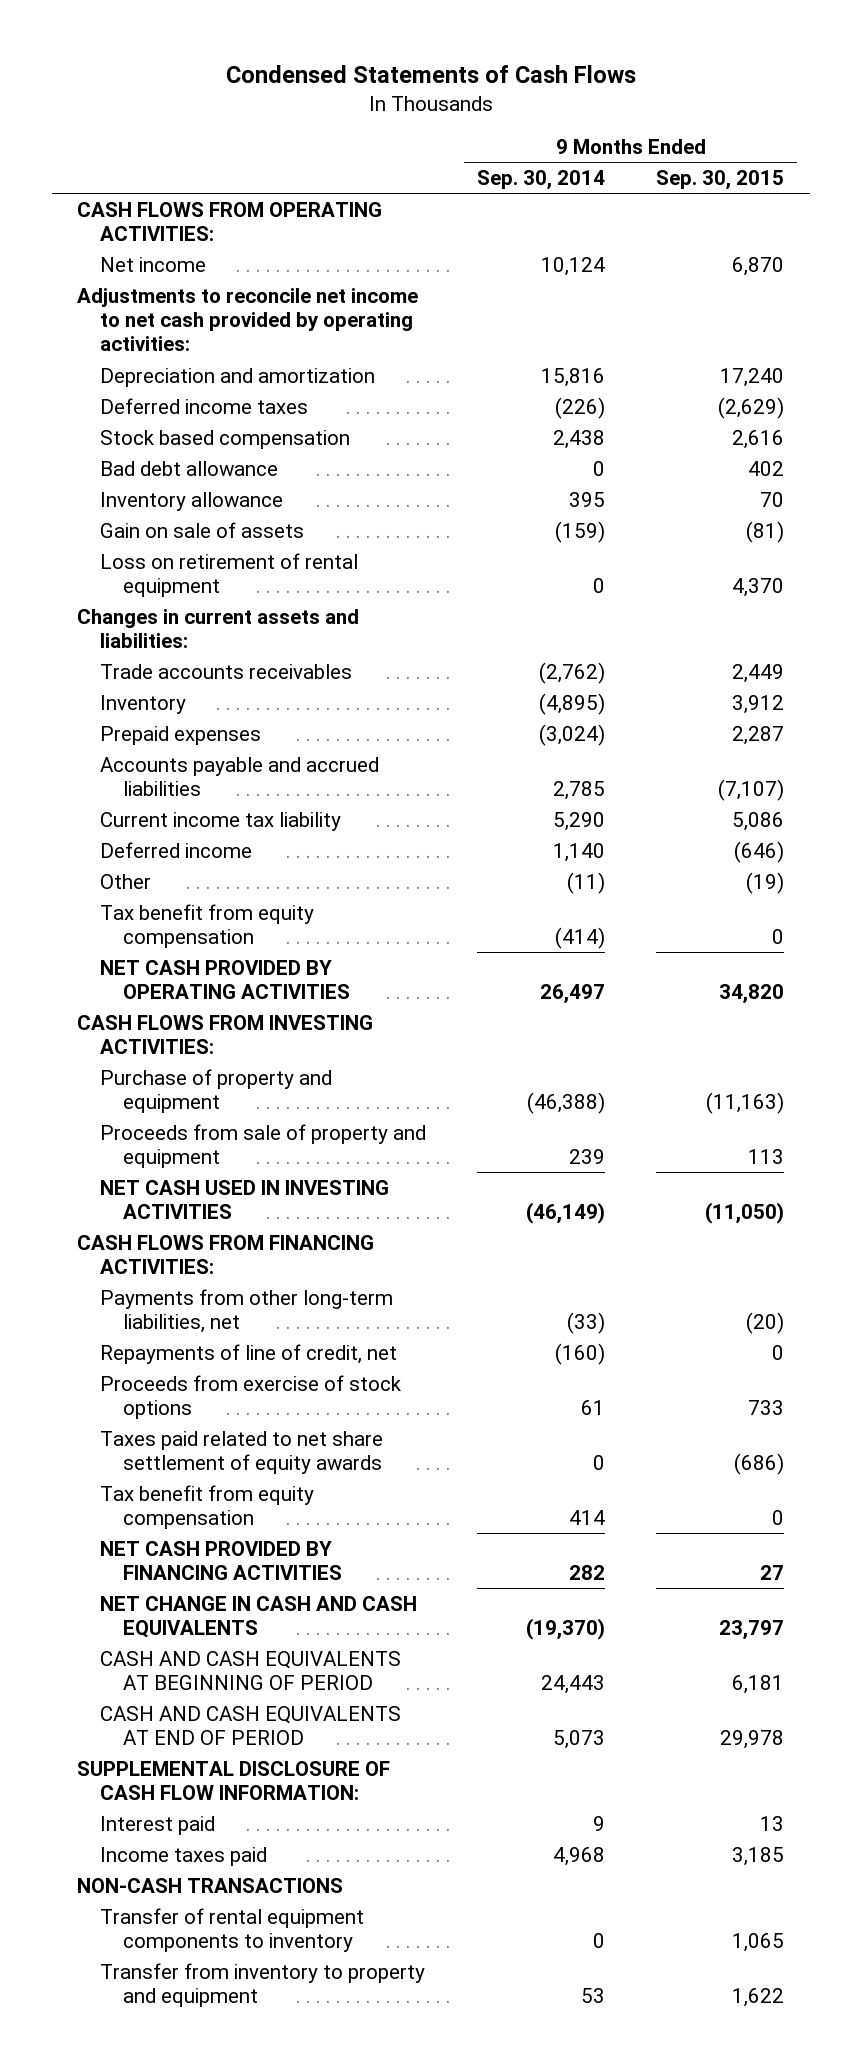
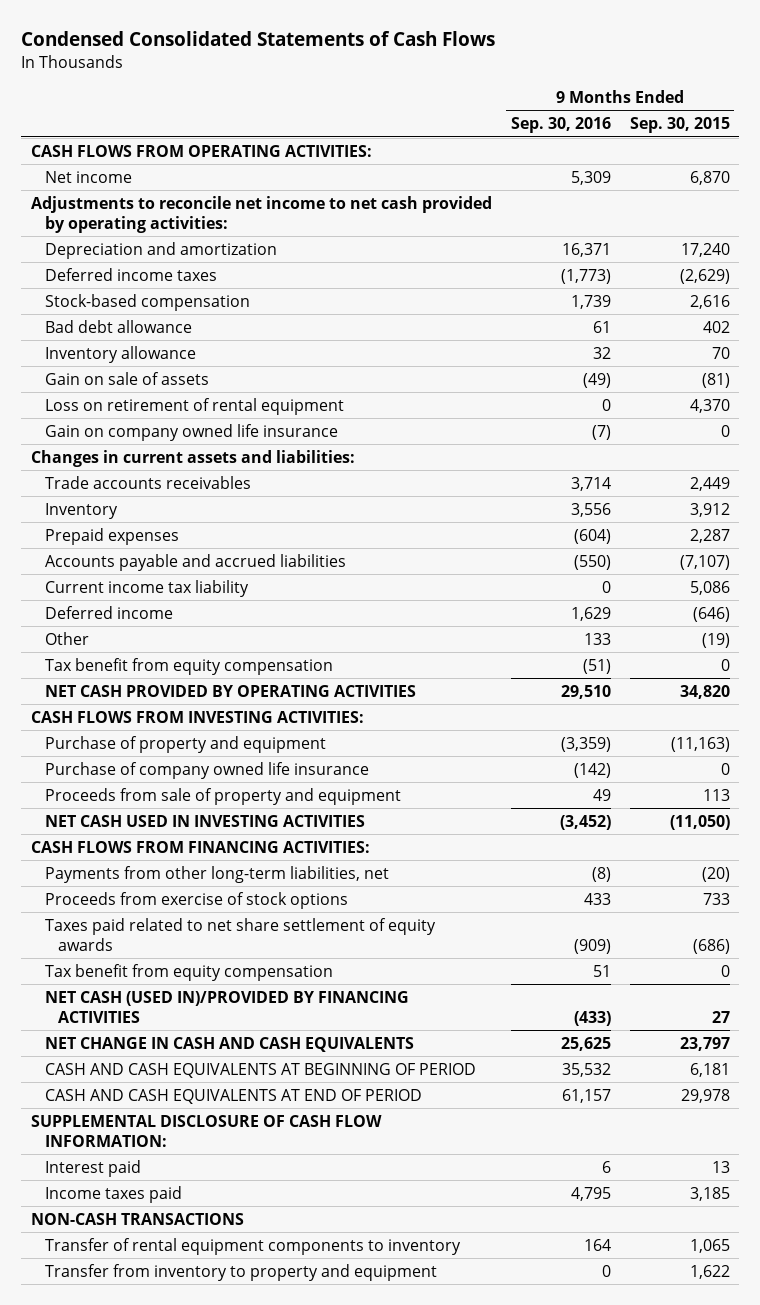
[225,65,636,84] Condensed Statements of Cash Flows -> [21,31,496,47] Condensed Consolidated Statements of Cash Flows
[476,169,605,190] Sep. 30, 2014 -> none
none -> [510,117,611,134] Sep. 30, 2016
[99,429,350,449] Stock based compensation -> [44,293,250,311] Stock-based compensation
none -> [44,423,338,441] Gain on company owned life insurance
none -> [44,761,369,779] Purchase of company owned life insurance
[99,1343,397,1364] Repayments of line of credit, net -> none
[99,1540,342,1581] NET CASH PROVIDED BY FINANCING ACTIVITIES -> [44,990,409,1023] NET CASH (USED IN)/PROVIDED BY FINANCING ACTIVITIES

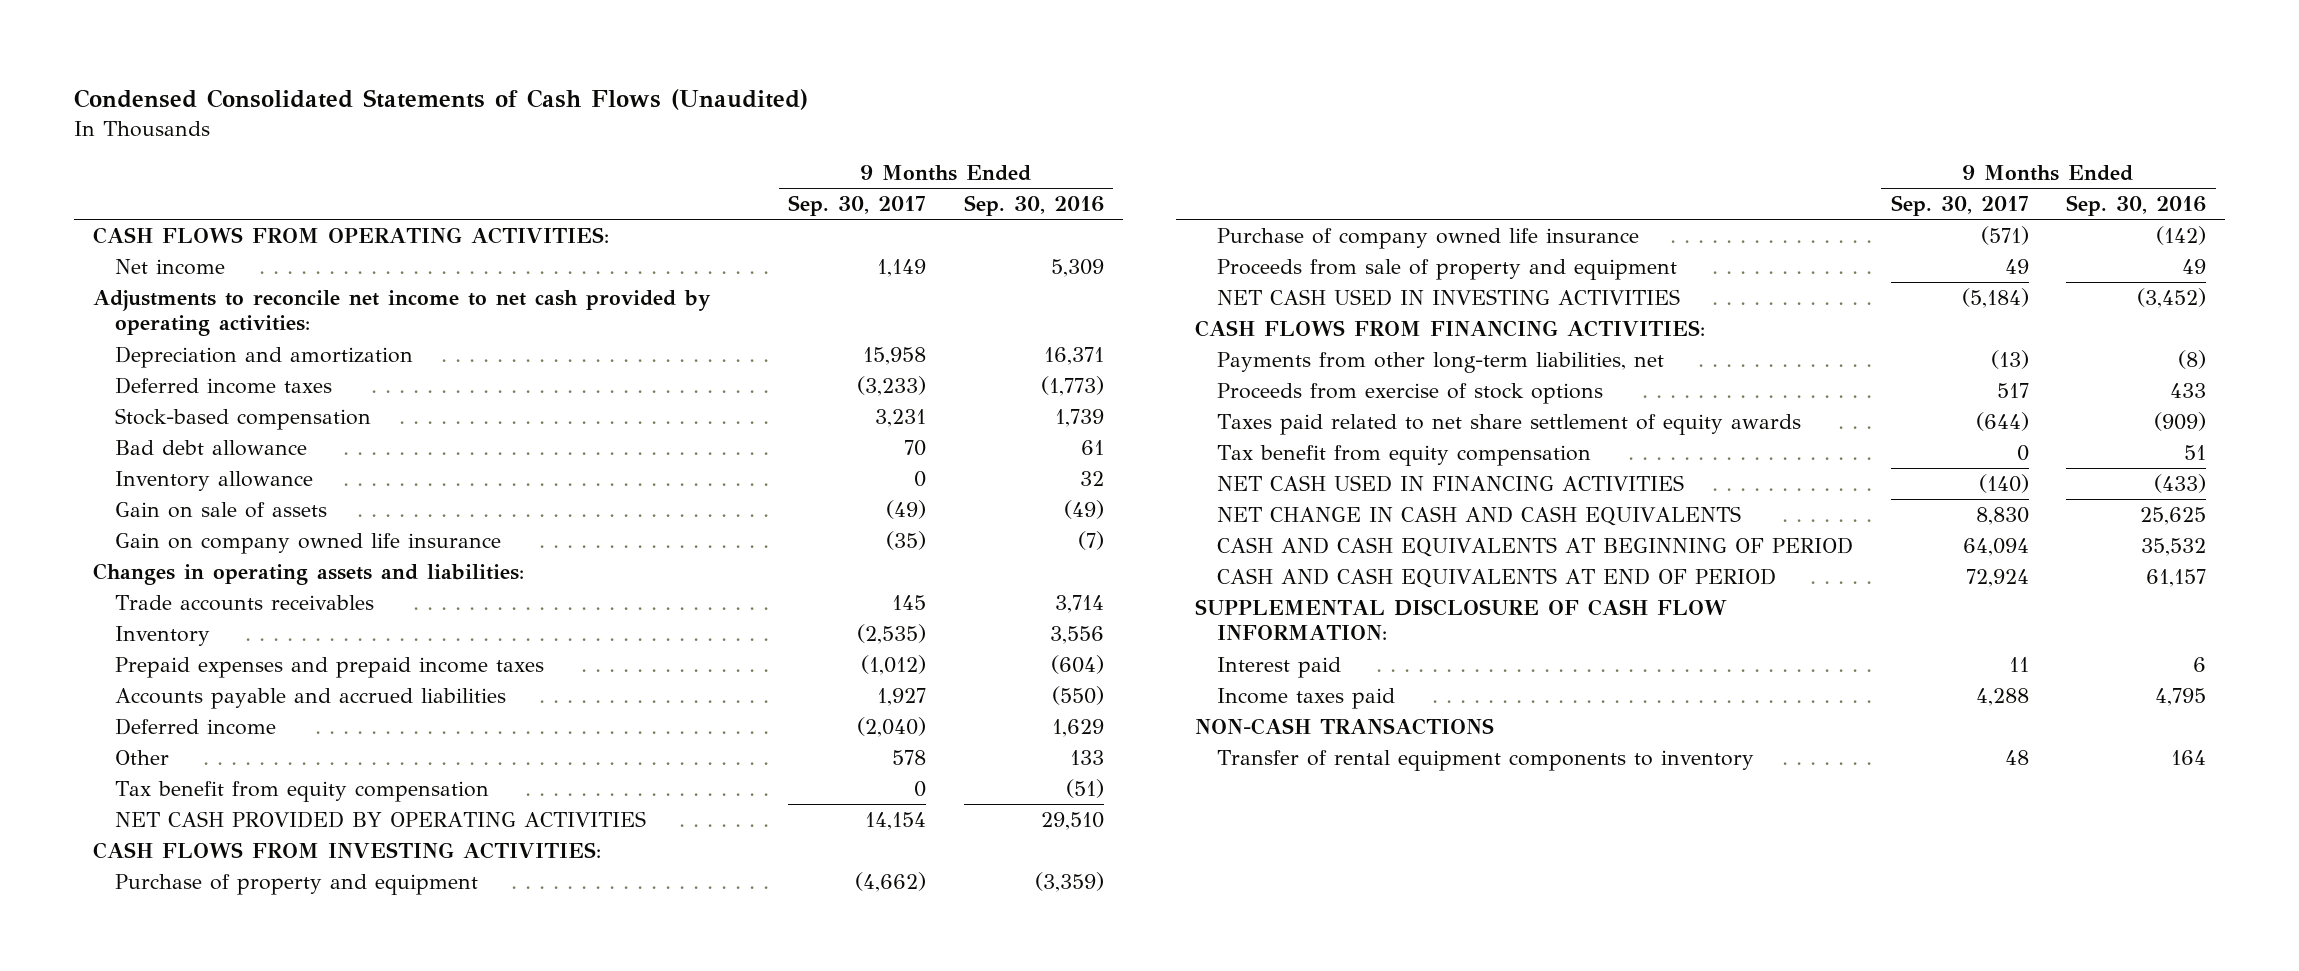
[21,31,496,47] Condensed Consolidated Statements of Cash Flows -> [73,88,808,110] Condensed Consolidated Statements of Cash Flows (Unaudited)
[629,117,730,134] Sep. 30, 2015 -> none
none -> [788,195,927,217] Sep. 30, 2017
[44,397,344,415] Loss on retirement of rental equipment -> none
[30,449,355,467] Changes in current assets and liabilities: -> [92,562,524,585] Changes in operating assets and liabilities:
[44,527,179,545] Prepaid expenses -> [114,656,544,678] Prepaid expenses and prepaid income taxes
[44,579,249,597] Current income tax liability -> none
[44,990,409,1023] NET CASH (USED IN)/PROVIDED BY FINANCING ACTIVITIES -> [1217,474,1685,492] NET CASH USED IN FINANCING ACTIVITIES
[44,1263,437,1281] Transfer from inventory to property and equipment -> none

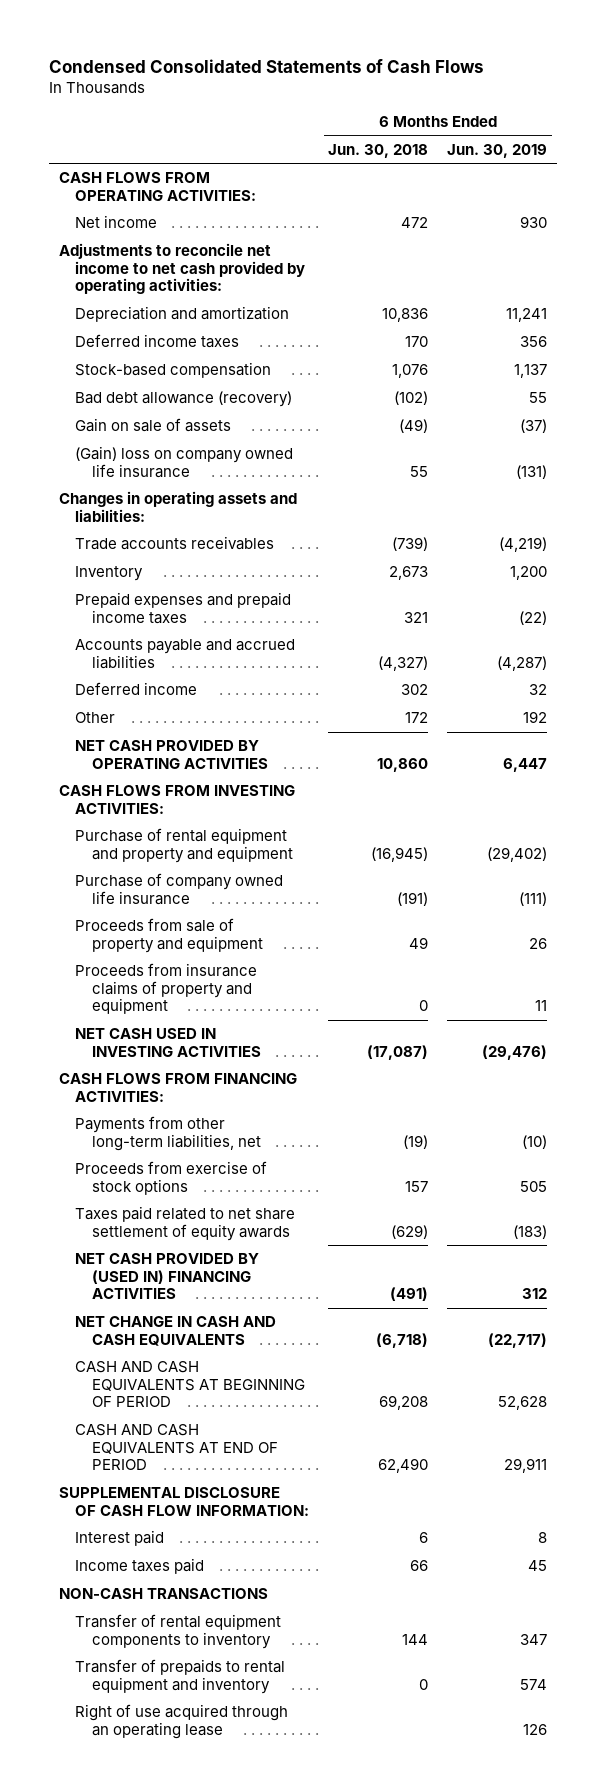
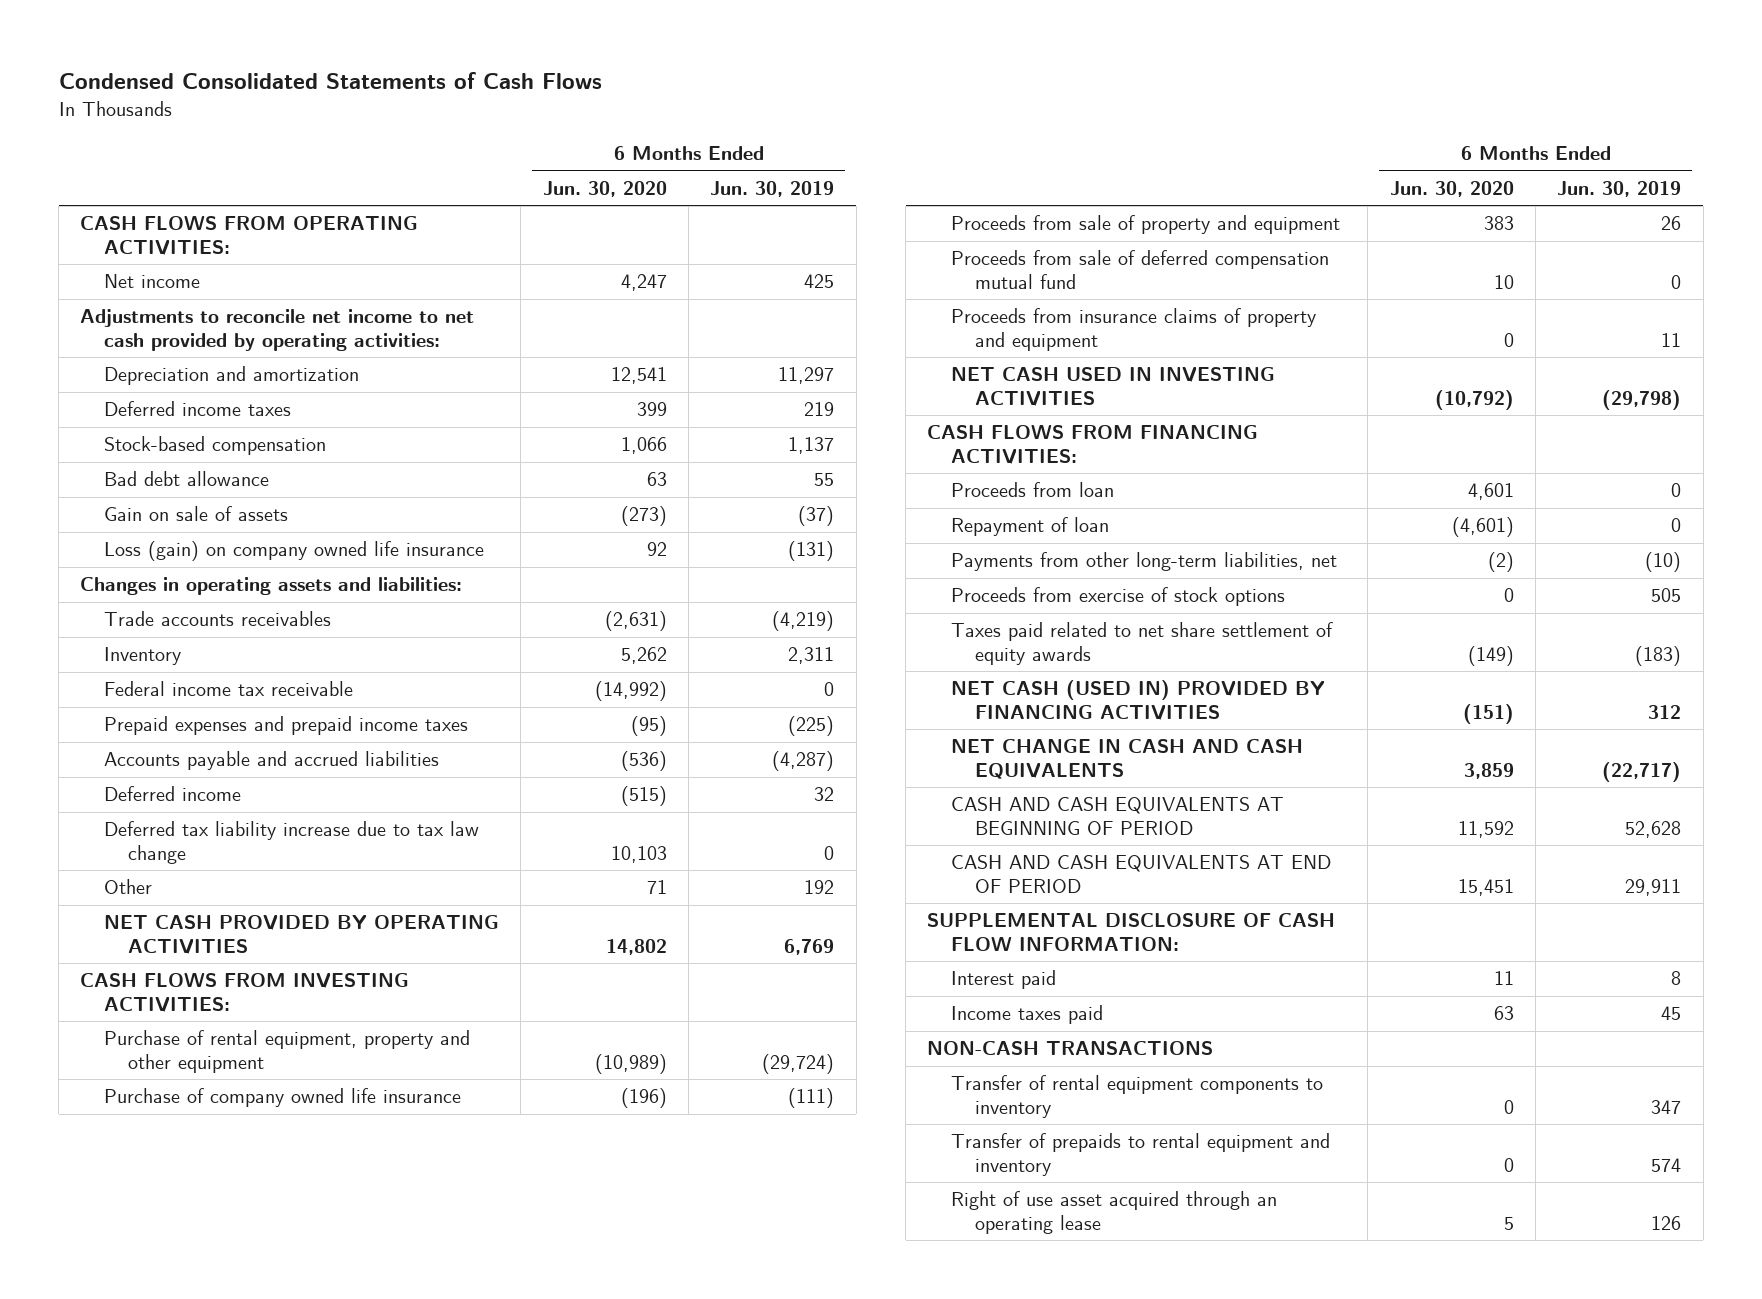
[328,143,429,158] Jun. 30, 2018 -> none
none -> [542,180,667,197] Jun. 30, 2020
[520,216,548,229] 930 -> [804,274,835,289] 425
[506,308,548,323] 11,241 -> [778,367,835,385] 11,297
[520,336,548,348] 356 -> [804,402,835,417] 219
[75,391,293,408] Bad debt allowance (recovery) -> [103,471,269,487] Bad debt allowance
[75,446,294,478] (Gain) loss on company owned life insurance -> [103,541,484,562] Loss (gain) on company owned life insurance
[510,566,548,581] 1,200 -> [788,647,835,665] 2,311
none -> [103,681,353,697] Federal income tax receivable
[519,610,548,625] (22) -> [788,716,835,737] (225)
none -> [103,821,479,864] Deferred tax liability increase due to tax law change
[503,757,548,772] 6,447 -> [784,938,835,955] 6,769
[75,828,293,863] Purchase of rental equipment and property and equipment -> [103,1030,470,1073] Purchase of rental equipment, property and other equipment
[487,846,548,862] (29,402) -> [762,1053,835,1074] (29,724)
none -> [951,250,1330,289] Proceeds from sale of deferred compensation mutual fund
[482,1044,548,1060] (29,476) -> [1602,389,1682,410] (29,798)
none -> [951,482,1115,498] Proceeds from loan
none -> [951,517,1110,537] Repayment of loan
[75,1253,260,1300] NET CASH PROVIDED BY (USED IN) FINANCING ACTIVITIES -> [951,680,1326,720] NET CASH (USED IN) PROVIDED BY FINANCING ACTIVITIES
[75,1704,289,1739] Right of use acquired through an operating lease -> [951,1191,1278,1234] Right of use asset acquired through an operating lease

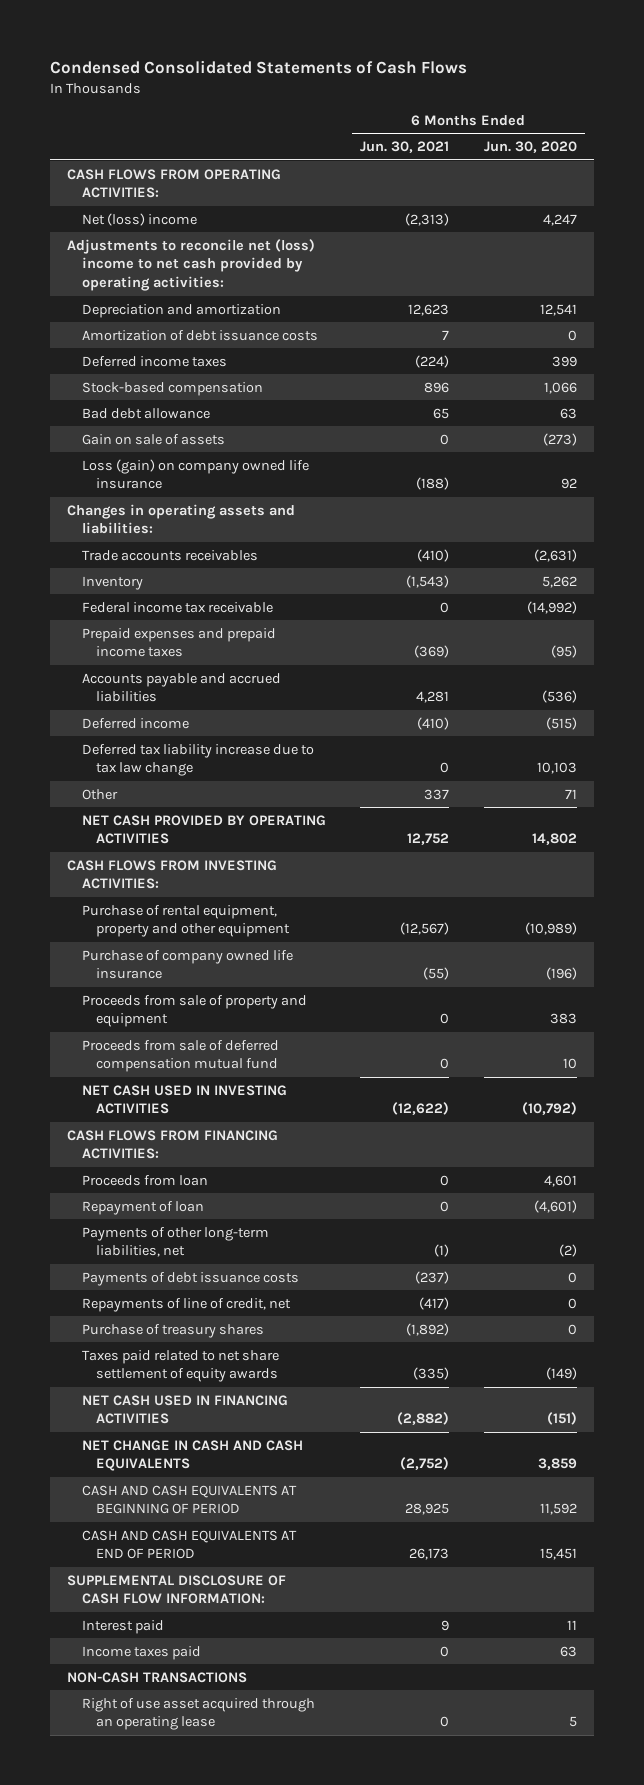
[710,180,835,197] Jun. 30, 2019 -> none
none -> [360,141,450,154] Jun. 30, 2021
[103,274,200,289] Net income -> [81,212,197,226] Net (loss) income
[80,309,475,351] Adjustments to reconcile net income to net cash provided by operating activities: -> [67,238,316,292] Adjustments to reconcile net (loss) income to net cash provided by operating activities:
none -> [81,329,318,341] Amortization of debt issuance costs
[951,308,1317,351] Proceeds from insurance claims of property and equipment -> none
[951,587,1286,607] Proceeds from exercise of stock options -> none
[951,552,1338,572] Payments from other long-term liabilities, net -> [81,1226,269,1258] Payments of other long-term liabilities, net
none -> [81,1271,299,1286] Payments of debt issuance costs
none -> [81,1297,291,1312] Repayments of line of credit, net
none -> [81,1323,264,1338] Purchase of treasury shares
[951,680,1326,720] NET CASH (USED IN) PROVIDED BY FINANCING ACTIVITIES -> [81,1394,288,1425] NET CASH USED IN FINANCING ACTIVITIES
[951,1075,1324,1118] Transfer of rental equipment components to inventory -> none
[951,1133,1331,1176] Transfer of prepaids to rental equipment and inventory -> none

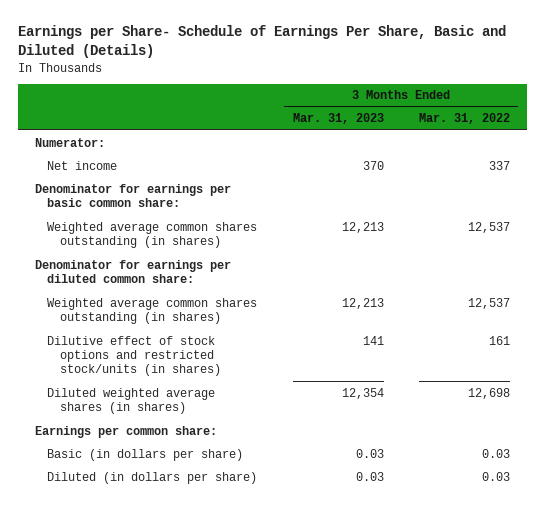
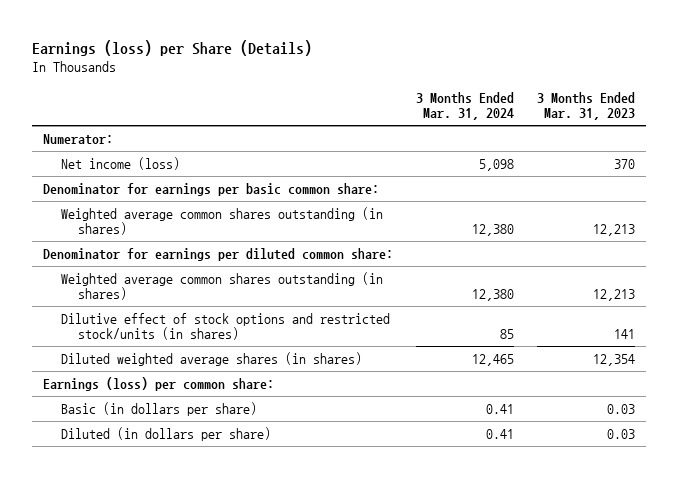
[17,25,506,59] Earnings per Share- Schedule of Earnings Per Share, Basic and Diluted (Details) -> [32,40,313,57] Earnings (loss) per Share (Details)
[418,113,510,125] Mar. 31, 2022 -> none
none -> [416,91,515,121] 3 Months Ended Mar. 31, 2024
[47,160,118,170] Net income -> [60,156,180,170] Net income (loss)
[35,425,218,438] Earnings per common share: -> [43,376,275,391] Earnings (loss) per common share:

